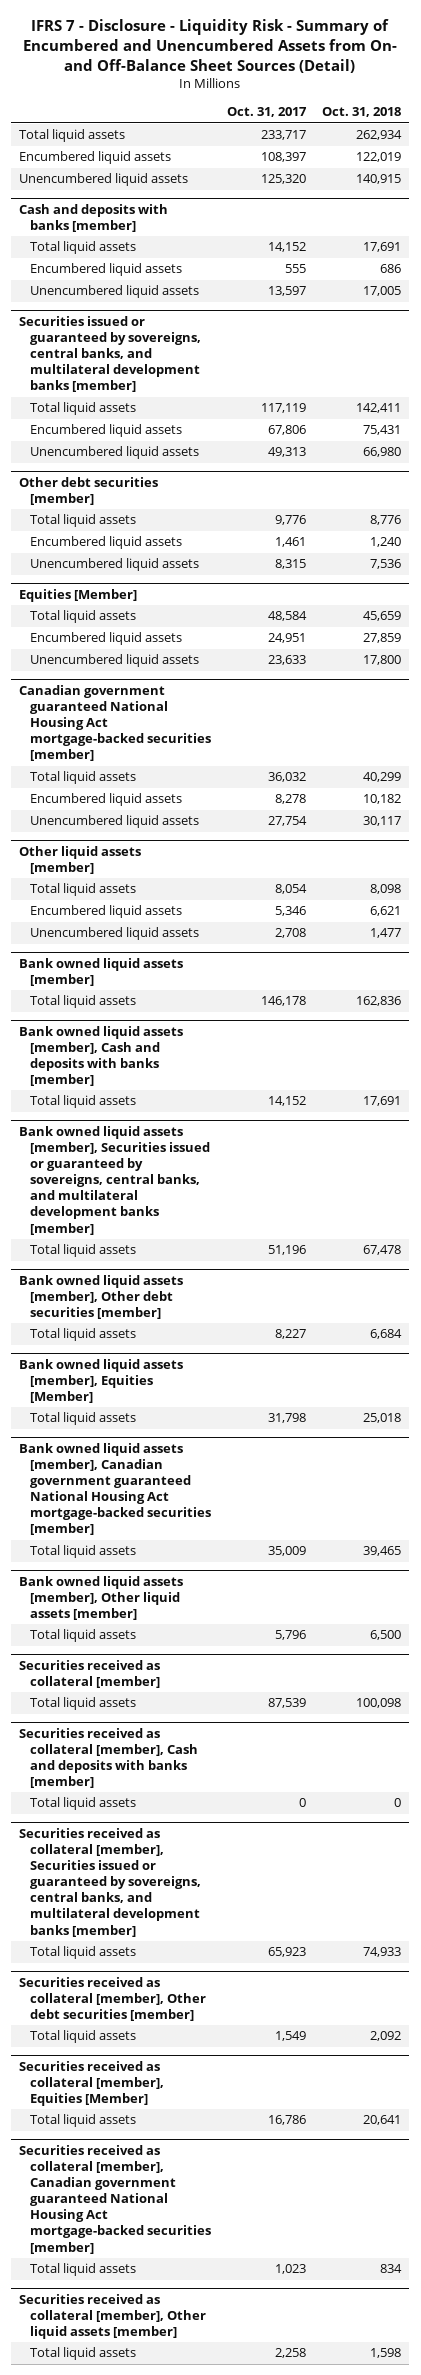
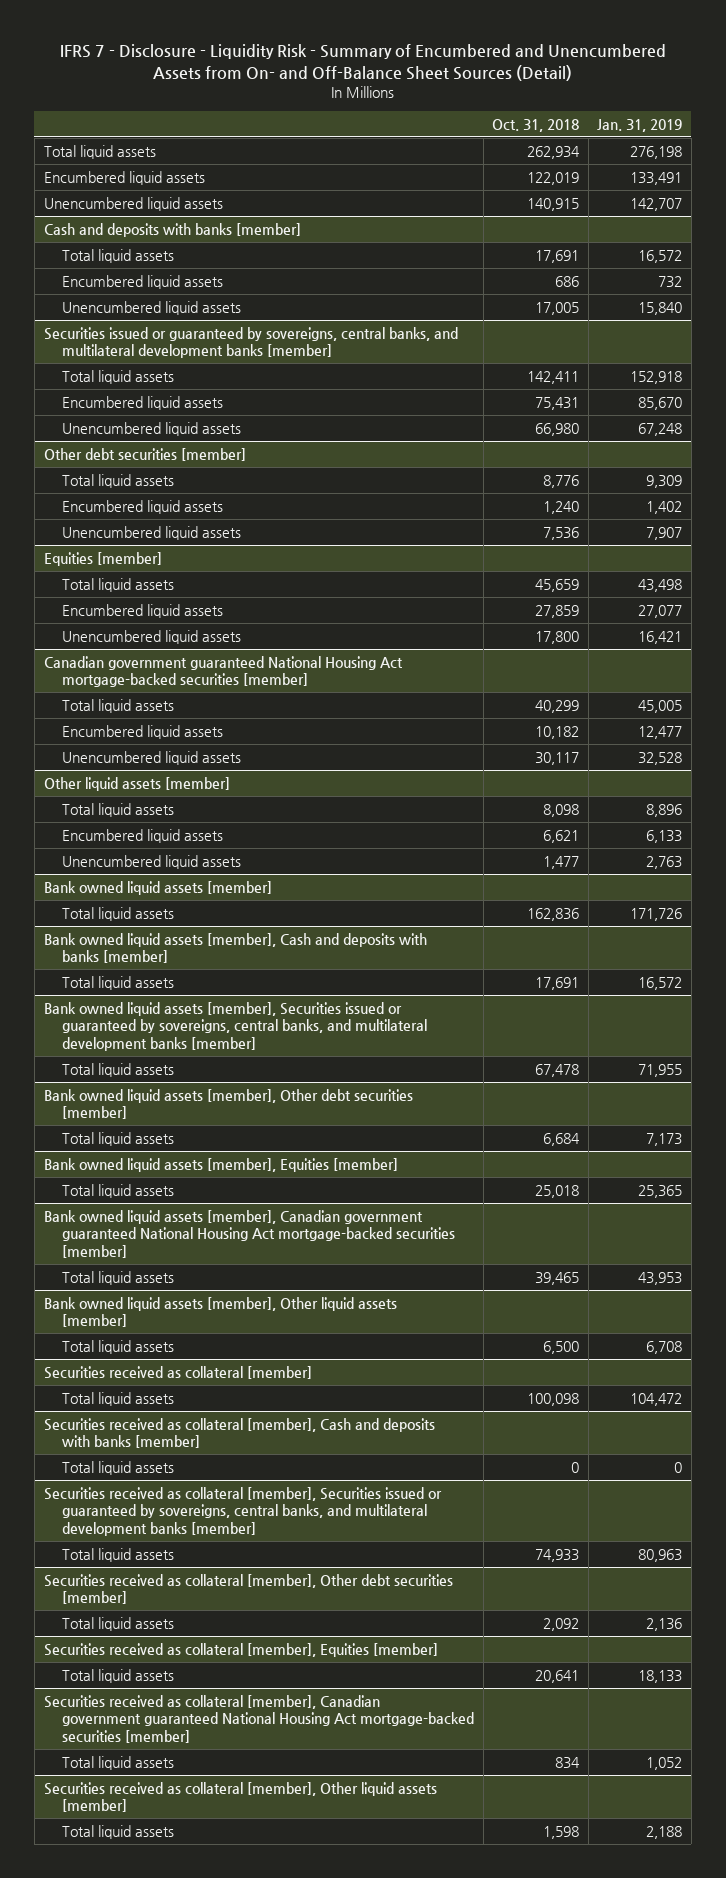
[227,107,308,118] Oct. 31, 2017 -> none
none -> [597,118,683,132] Jan. 31, 2019
[19,588,138,602] Equities [Member] -> [43,551,162,566] Equities [member]
[19,1358,184,1403] Bank owned liquid assets [member], Equities [Member] -> [43,1157,398,1172] Bank owned liquid assets [member], Equities [member]
[19,2060,165,2106] Securities received as collateral [member], Equities [Member] -> [43,1642,438,1657] Securities received as collateral [member], Equities [member]

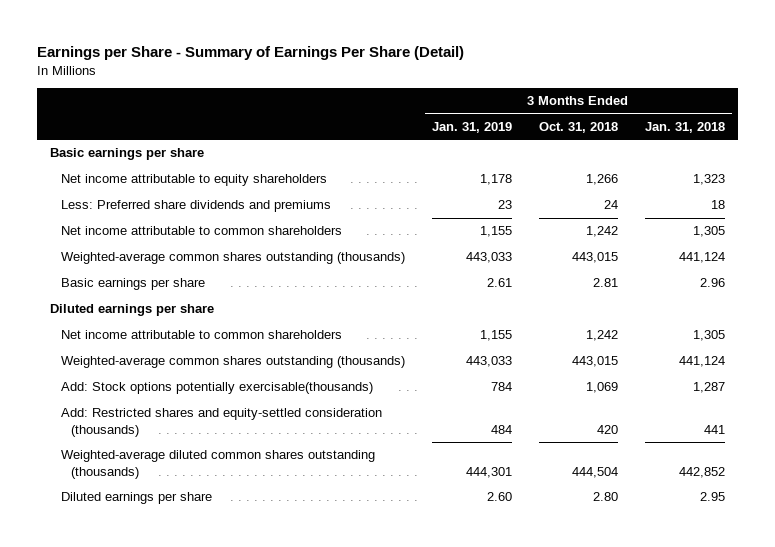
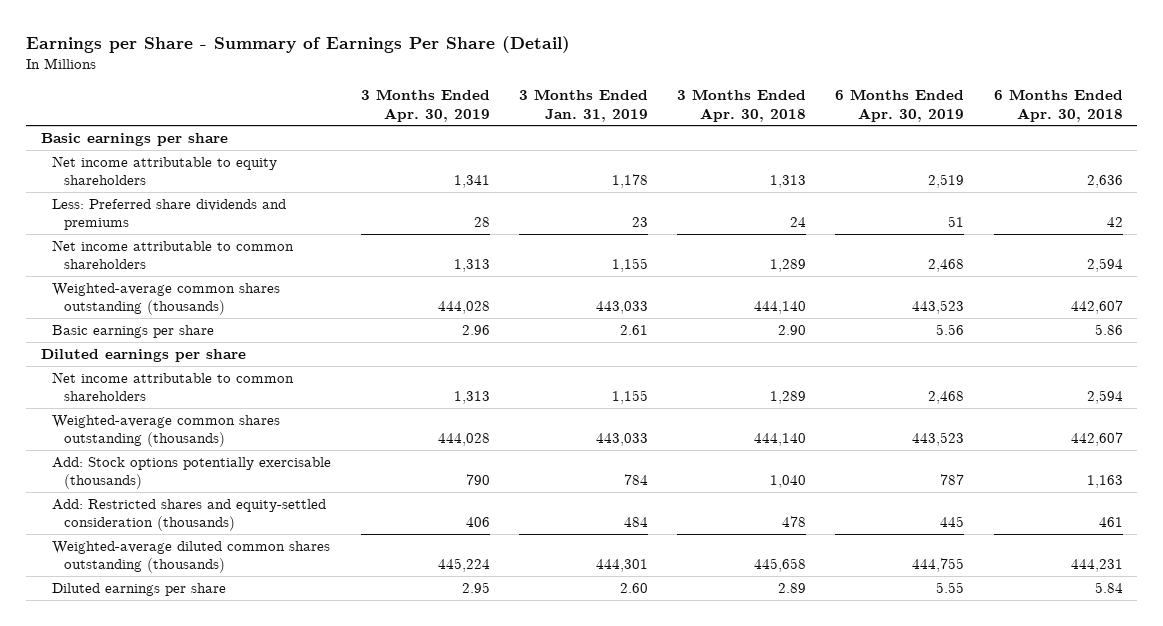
[538,121,618,133] Oct. 31, 2018 -> none
[644,121,725,133] Jan. 31, 2018 -> none
none -> [360,89,490,122] 3 Months Ended Apr. 30, 2019
none -> [677,89,807,122] 3 Months Ended Apr. 30, 2018
none -> [835,89,965,122] 6 Months Ended Apr. 30, 2019
none -> [993,89,1123,122] 6 Months Ended Apr. 30, 2018
[60,382,373,395] Add: Stock options potentially exercisable(thousands) -> [52,456,332,490] Add: Stock options potentially exercisable (thousands)

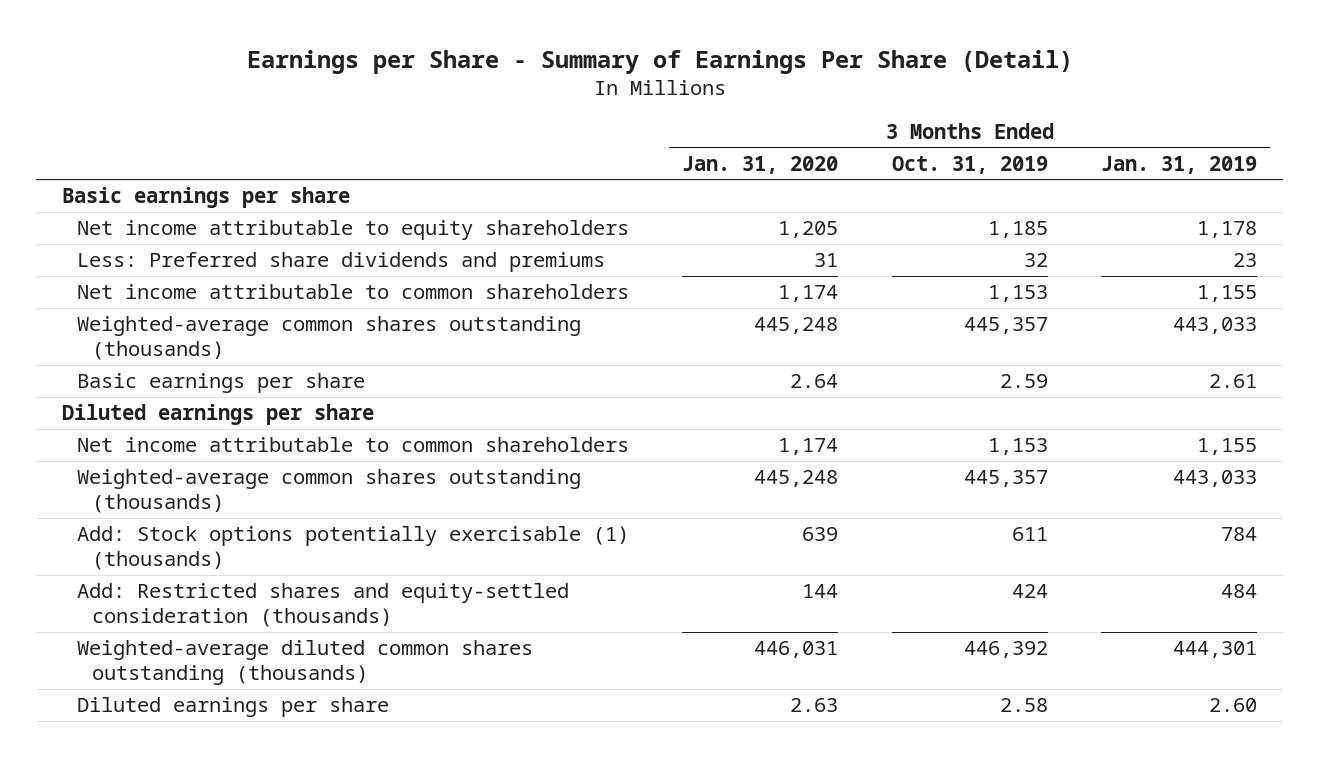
[360,89,490,122] 3 Months Ended Apr. 30, 2019 -> none
[677,89,807,122] 3 Months Ended Apr. 30, 2018 -> none
[835,89,965,122] 6 Months Ended Apr. 30, 2019 -> none
[993,89,1123,122] 6 Months Ended Apr. 30, 2018 -> none
none -> [682,155,839,174] Jan. 31, 2020
none -> [891,155,1048,174] Oct. 31, 2019
[52,456,332,490] Add: Stock options potentially exercisable (thousands) -> [77,526,630,571] Add: Stock options potentially exercisable (1) (thousands)

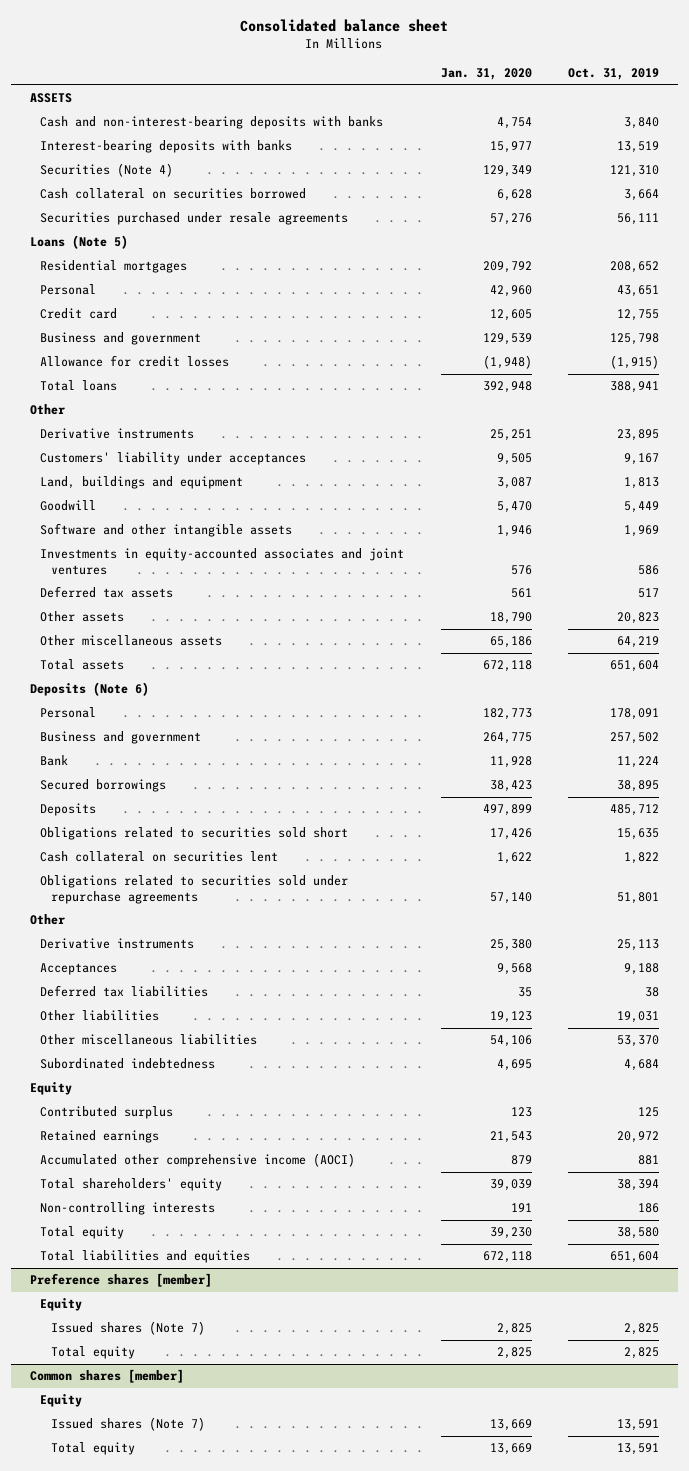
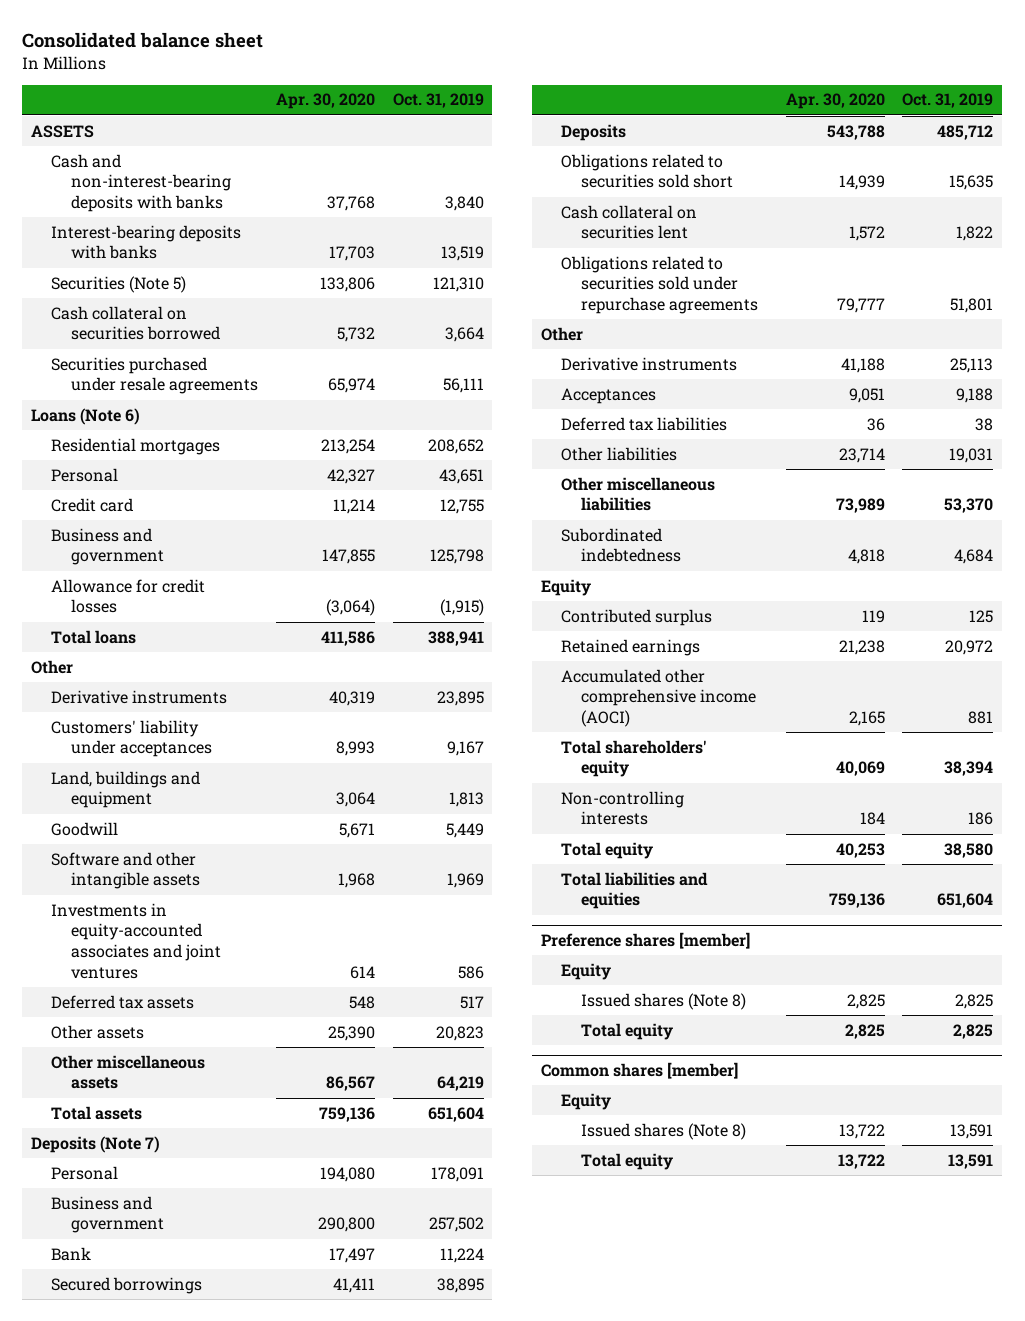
[440,68,532,81] Jan. 31, 2020 -> none
none -> [275,93,375,110] Apr. 30, 2020
[40,163,174,178] Securities (Note 4) -> [51,275,187,293] Securities (Note 5)
[29,235,128,250] Loans (Note 5) -> [31,407,141,425] Loans (Note 6)
[29,682,149,697] Deposits (Note 6) -> [31,1135,161,1153] Deposits (Note 7)
[51,1321,206,1336] Issued shares (Note 7) -> [580,992,746,1010] Issued shares (Note 8)
[51,1417,206,1432] Issued shares (Note 7) -> [580,1122,746,1140] Issued shares (Note 8)

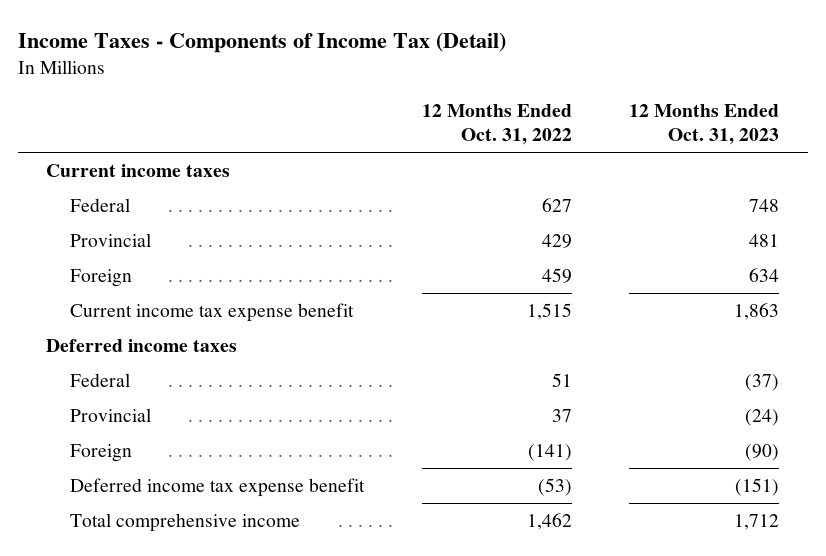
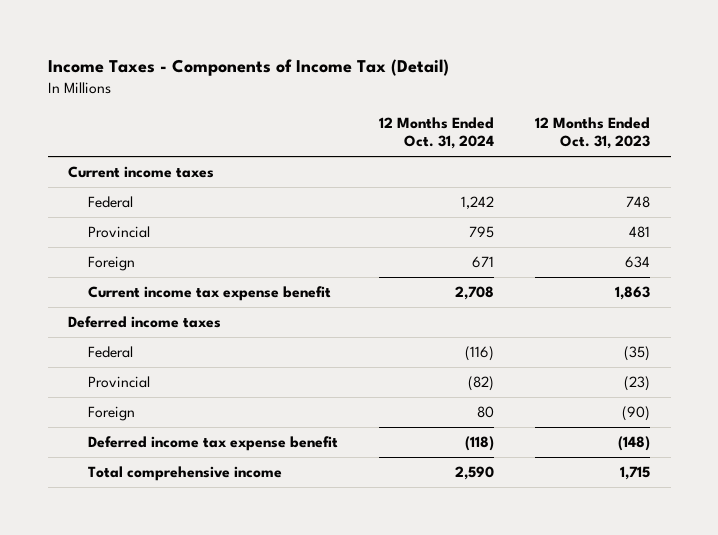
[421,103,572,145] 12 Months Ended Oct. 31, 2022 -> none
none -> [379,117,495,150] 12 Months Ended Oct. 31, 2024
[745,373,780,391] (37) -> [624,345,651,361] (35)
[745,408,780,426] (24) -> [624,375,651,391] (23)
[735,477,780,496] (151) -> [618,435,651,451] (148)
[734,513,780,530] 1,712 -> [620,465,651,480] 1,715

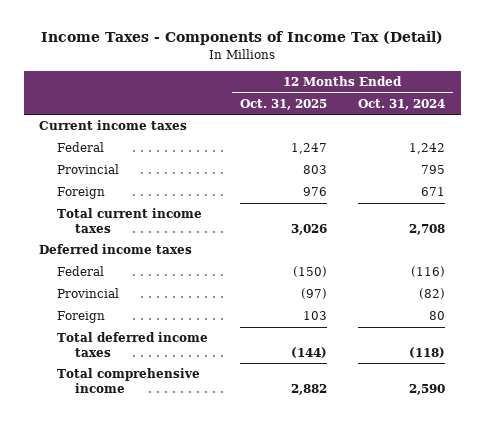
[535,117,651,150] 12 Months Ended Oct. 31, 2023 -> none
none -> [239,98,327,110] Oct. 31, 2025
[88,285,332,301] Current income tax expense benefit -> [57,208,203,233] Total current income taxes
[88,435,339,451] Deferred income tax expense benefit -> [57,332,209,357] Total deferred income taxes

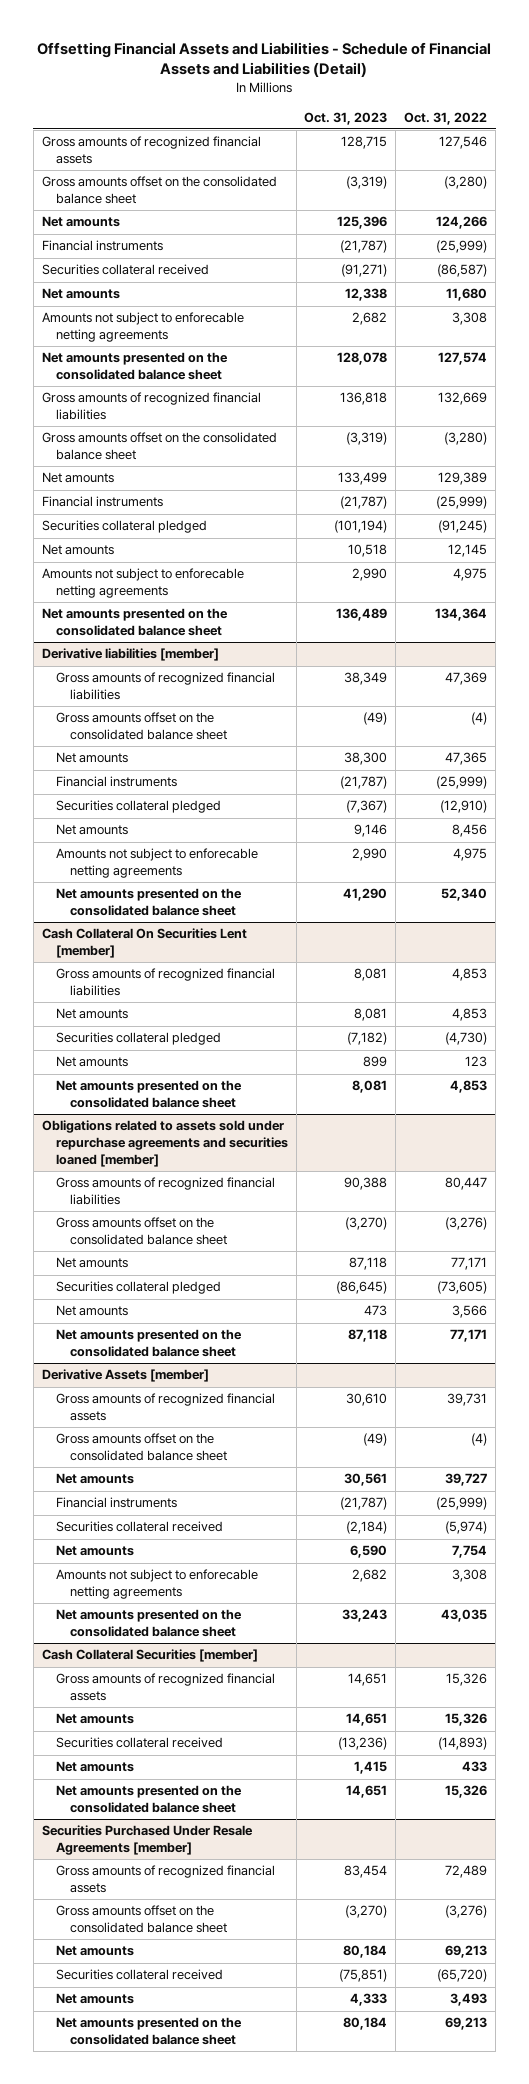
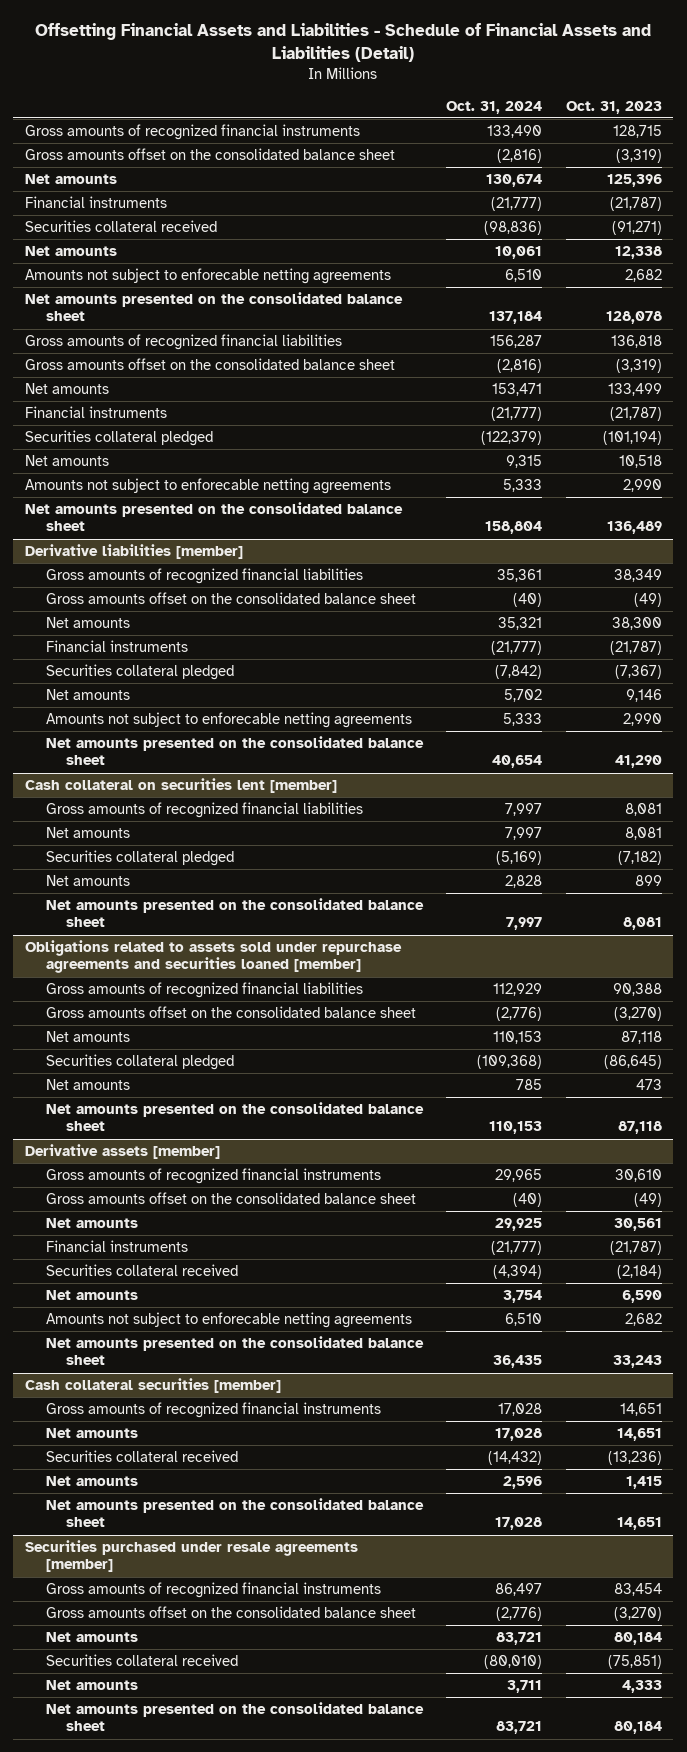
[404,111,488,125] Oct. 31, 2022 -> none
none -> [446,100,543,114] Oct. 31, 2024
[41,136,261,165] Gross amounts of recognized financial assets -> [25,124,361,141] Gross amounts of recognized financial instruments
[41,928,247,959] Cash Collateral On Securities Lent [member] -> [25,778,338,794] Cash collateral on securities lent [member]
[41,1369,209,1383] Derivative Assets [member] -> [25,1144,221,1160] Derivative assets [member]
[55,1393,275,1422] Gross amounts of recognized financial assets -> [45,1168,381,1185] Gross amounts of recognized financial instruments
[41,1649,258,1663] Cash Collateral Securities [member] -> [25,1378,282,1394] Cash collateral securities [member]
[55,1673,275,1702] Gross amounts of recognized financial assets -> [45,1402,381,1419] Gross amounts of recognized financial instruments
[41,1825,253,1856] Securities Purchased Under Resale Agreements [member] -> [25,1540,359,1573] Securities purchased under resale agreements [member]
[55,1865,275,1894] Gross amounts of recognized financial assets -> [45,1582,381,1599] Gross amounts of recognized financial instruments

